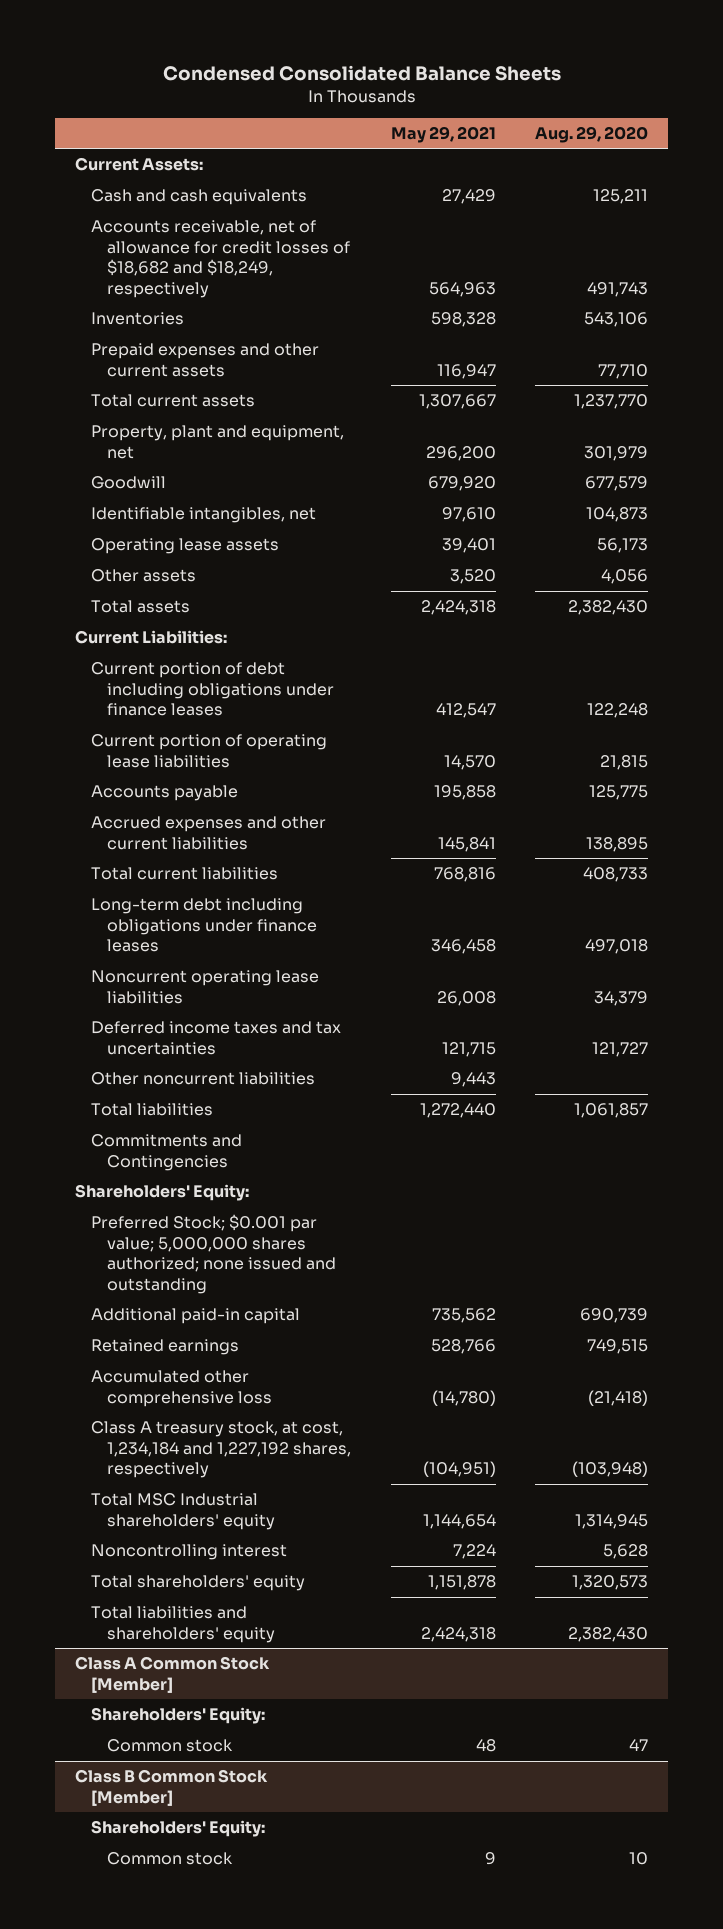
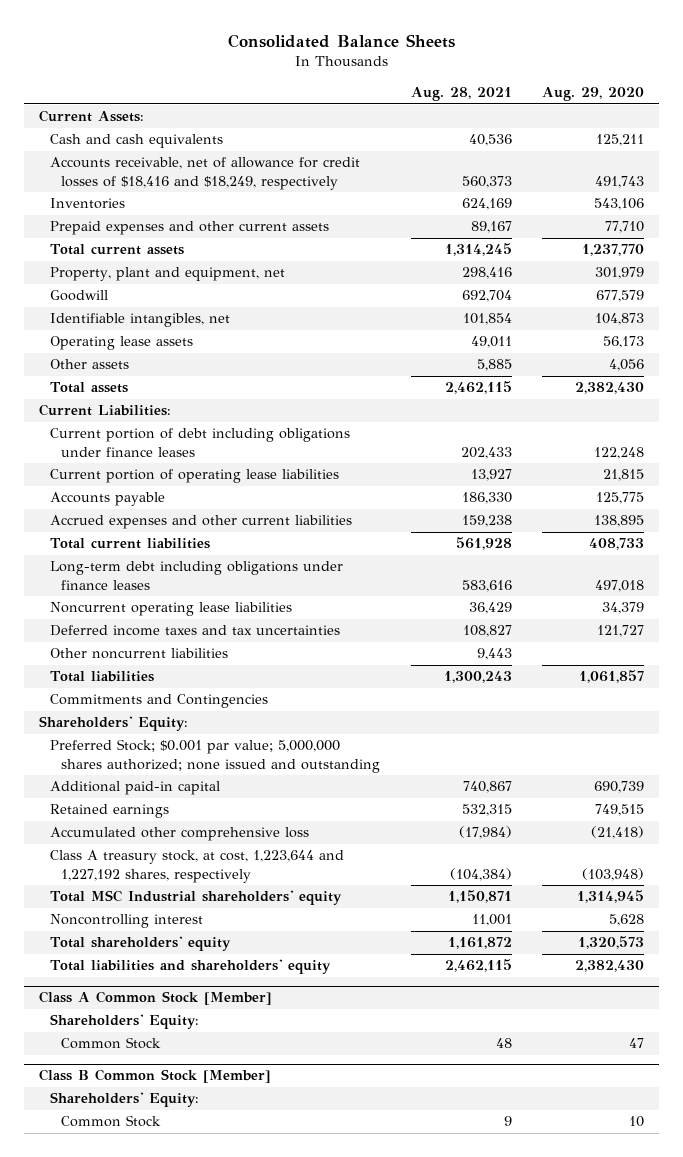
[162,65,561,82] Condensed Consolidated Balance Sheets -> [227,33,455,48] Consolidated Balance Sheets
[390,125,496,143] May 29, 2021 -> none
none -> [410,87,512,102] Aug. 28, 2021
[91,220,351,298] Accounts receivable, net of allowance for credit losses of $18,682 and $18,249, respectively -> [50,157,361,190] Accounts receivable, net of allowance for credit losses of $18,416 and $18,249, respectively
[91,1421,352,1479] Class A treasury stock, at cost, 1,234,184 and 1,227,192 shares, respectively -> [50,850,345,883] Class A treasury stock, at cost, 1,223,644 and 1,227,192 shares, respectively
[107,1739,234,1753] Common stock -> [61,1037,162,1050] Common Stock
[107,1852,234,1866] Common stock -> [61,1115,162,1128] Common Stock

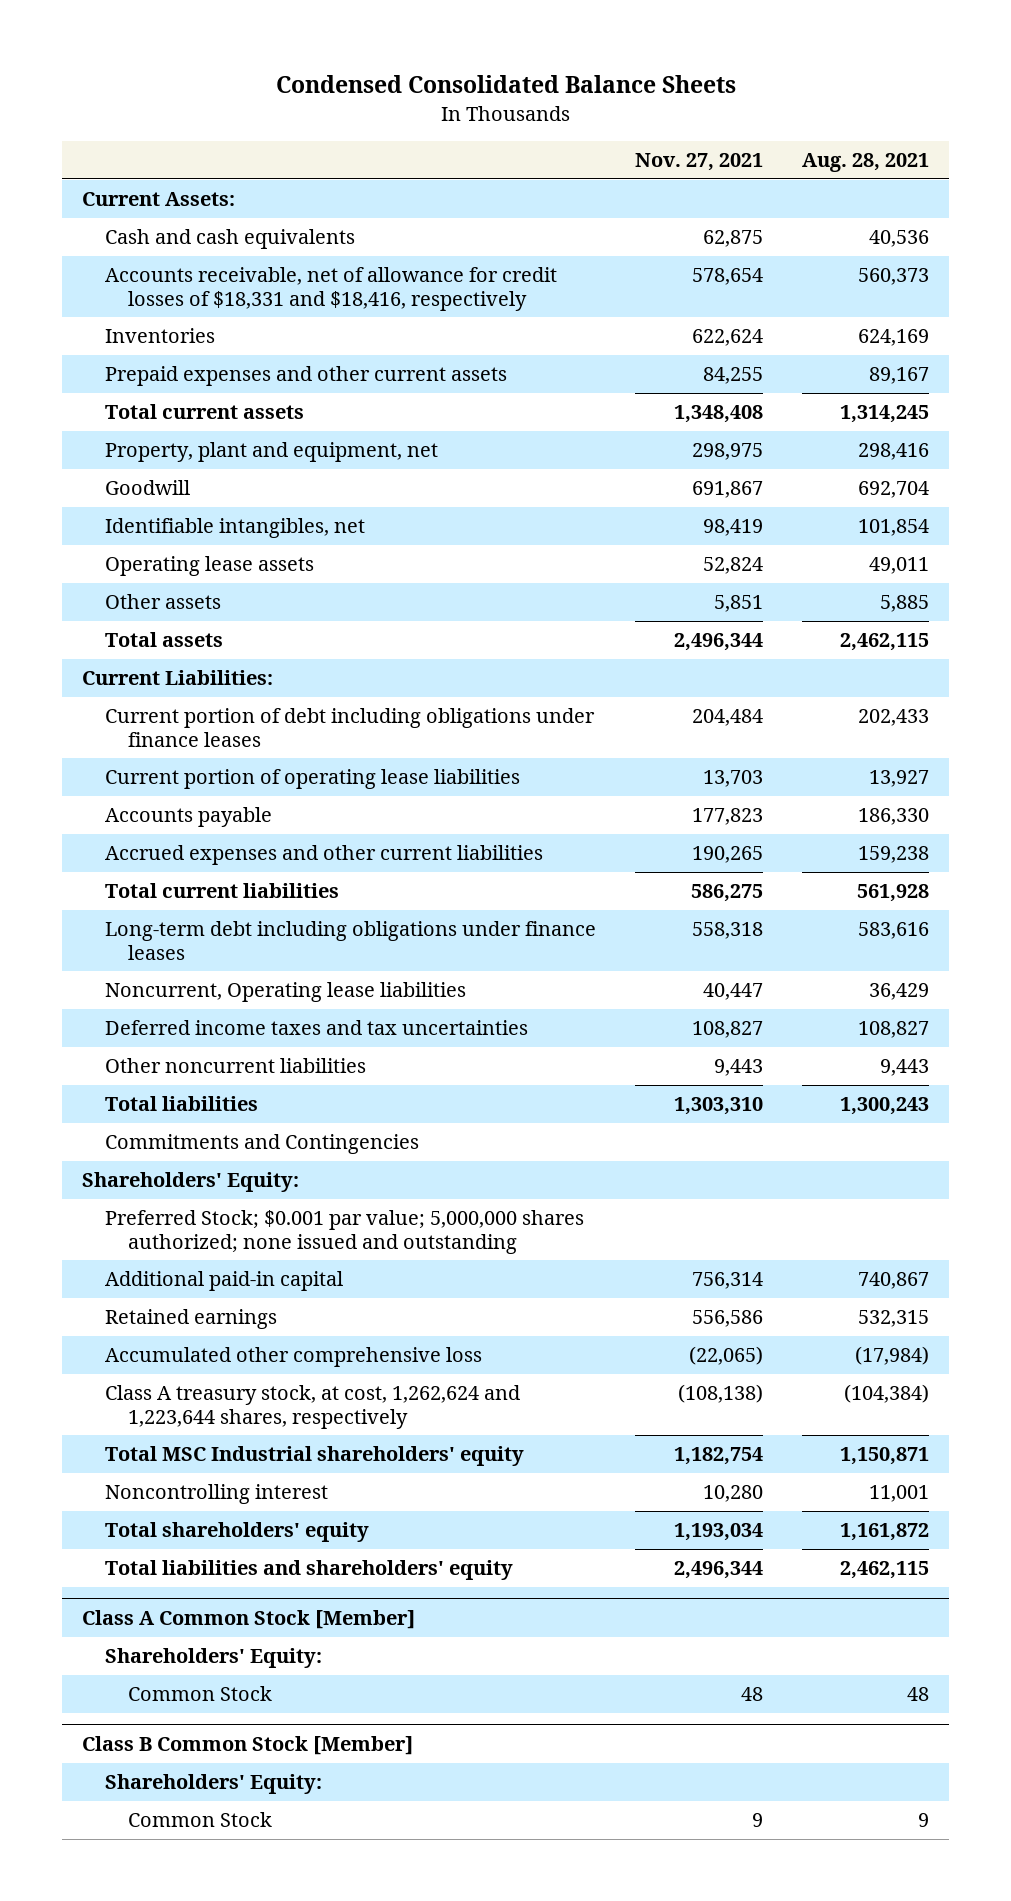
[227,33,455,48] Consolidated Balance Sheets -> [275,75,736,94] Condensed Consolidated Balance Sheets
[542,87,645,102] Aug. 29, 2020 -> none
none -> [635,152,764,171] Nov. 27, 2021
[50,157,361,190] Accounts receivable, net of allowance for credit losses of $18,416 and $18,249, respectively -> [104,267,557,311] Accounts receivable, net of allowance for credit losses of $18,331 and $18,416, respectively
[50,602,293,617] Noncurrent operating lease liabilities -> [104,982,466,1003] Noncurrent, Operating lease liabilities
[50,850,345,883] Class A treasury stock, at cost, 1,223,644 and 1,227,192 shares, respectively -> [104,1385,520,1429] Class A treasury stock, at cost, 1,262,624 and 1,223,644 shares, respectively

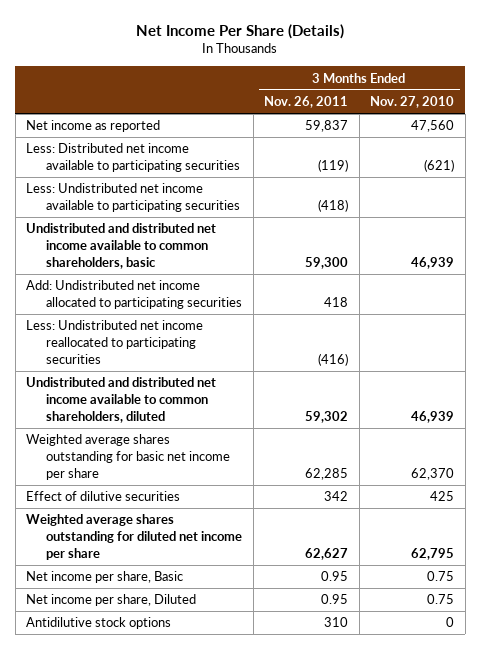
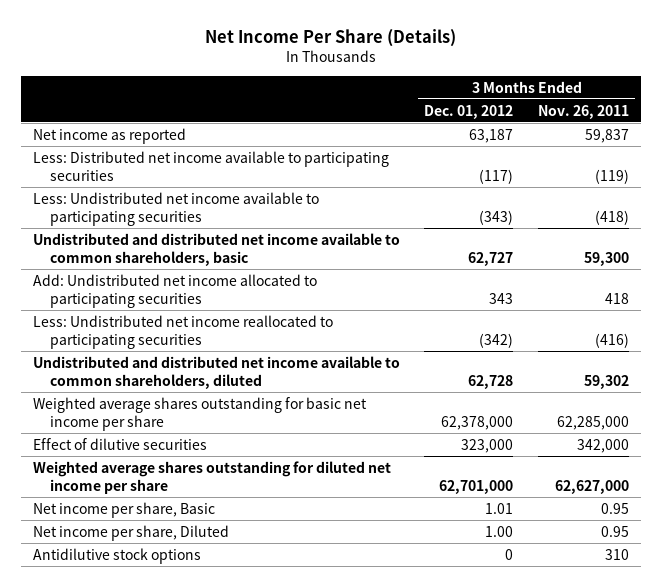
[370,96,455,109] Nov. 27, 2010 -> none
none -> [424,104,514,119] Dec. 01, 2012
[305,468,349,481] 62,285 -> [556,415,629,430] 62,285,000
[324,491,349,502] 342 -> [576,438,629,453] 342,000
[305,548,349,561] 62,627 -> [554,479,629,494] 62,627,000

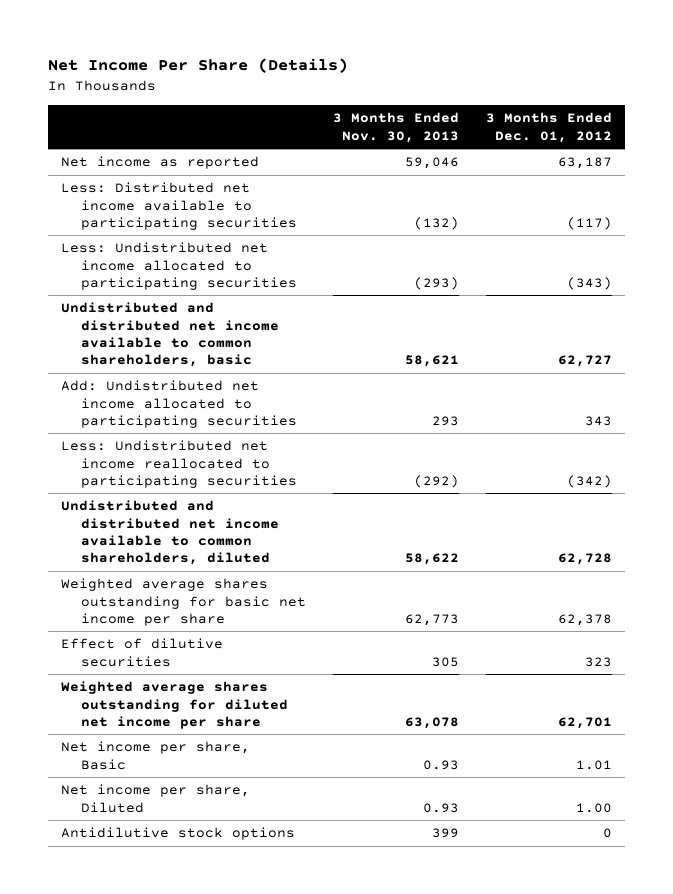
[537,104,629,119] Nov. 26, 2011 -> none
none -> [332,112,459,143] 3 Months Ended Nov. 30, 2013
[32,191,319,226] Less: Undistributed net income available to participating securities -> [60,242,298,290] Less: Undistributed net income allocated to participating securities
[441,415,514,430] 62,378,000 -> [557,613,612,626] 62,378
[461,438,514,453] 323,000 -> [584,656,612,667] 323
[439,479,514,494] 62,701,000 -> [557,716,612,729] 62,701

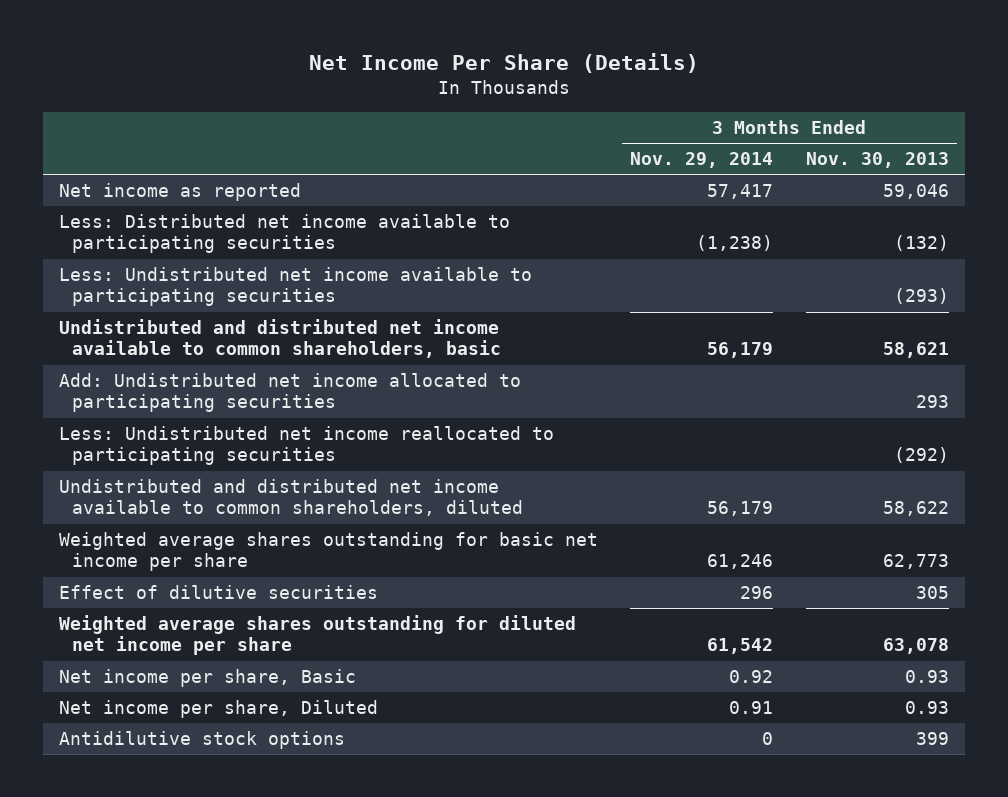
[485,112,612,143] 3 Months Ended Dec. 01, 2012 -> none
none -> [630,152,774,169] Nov. 29, 2014
[60,242,298,290] Less: Undistributed net income allocated to participating securities -> [59,267,533,307] Less: Undistributed net income available to participating securities

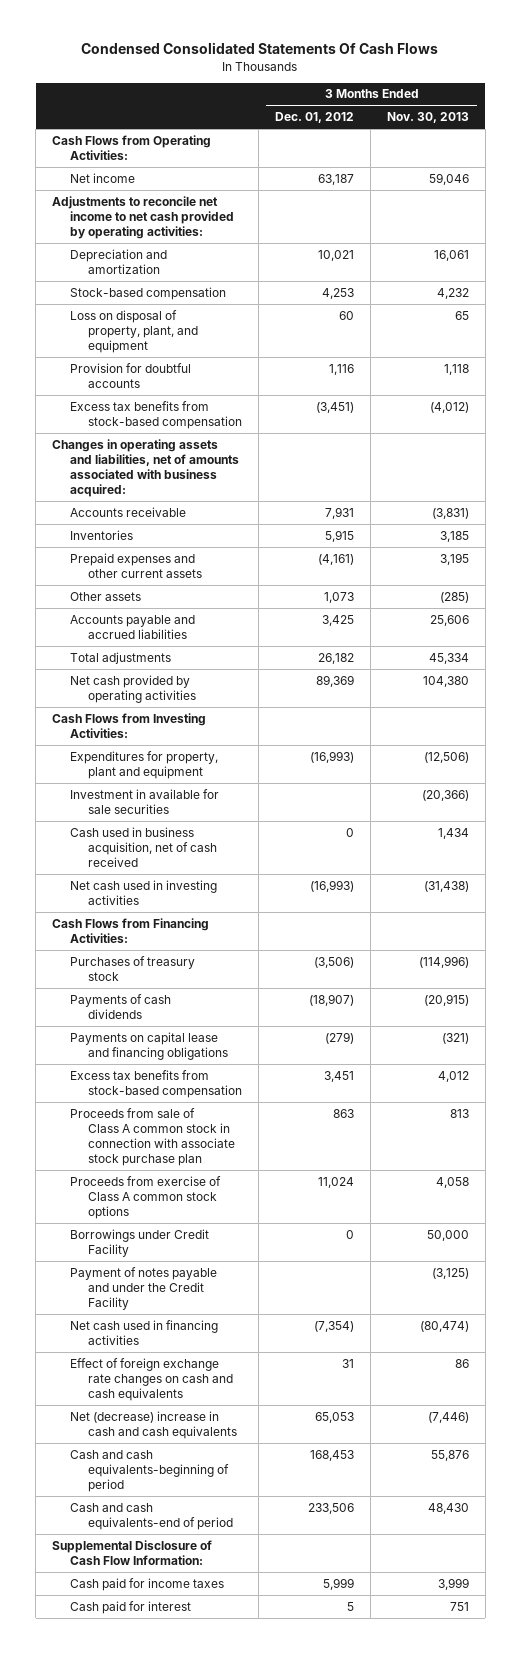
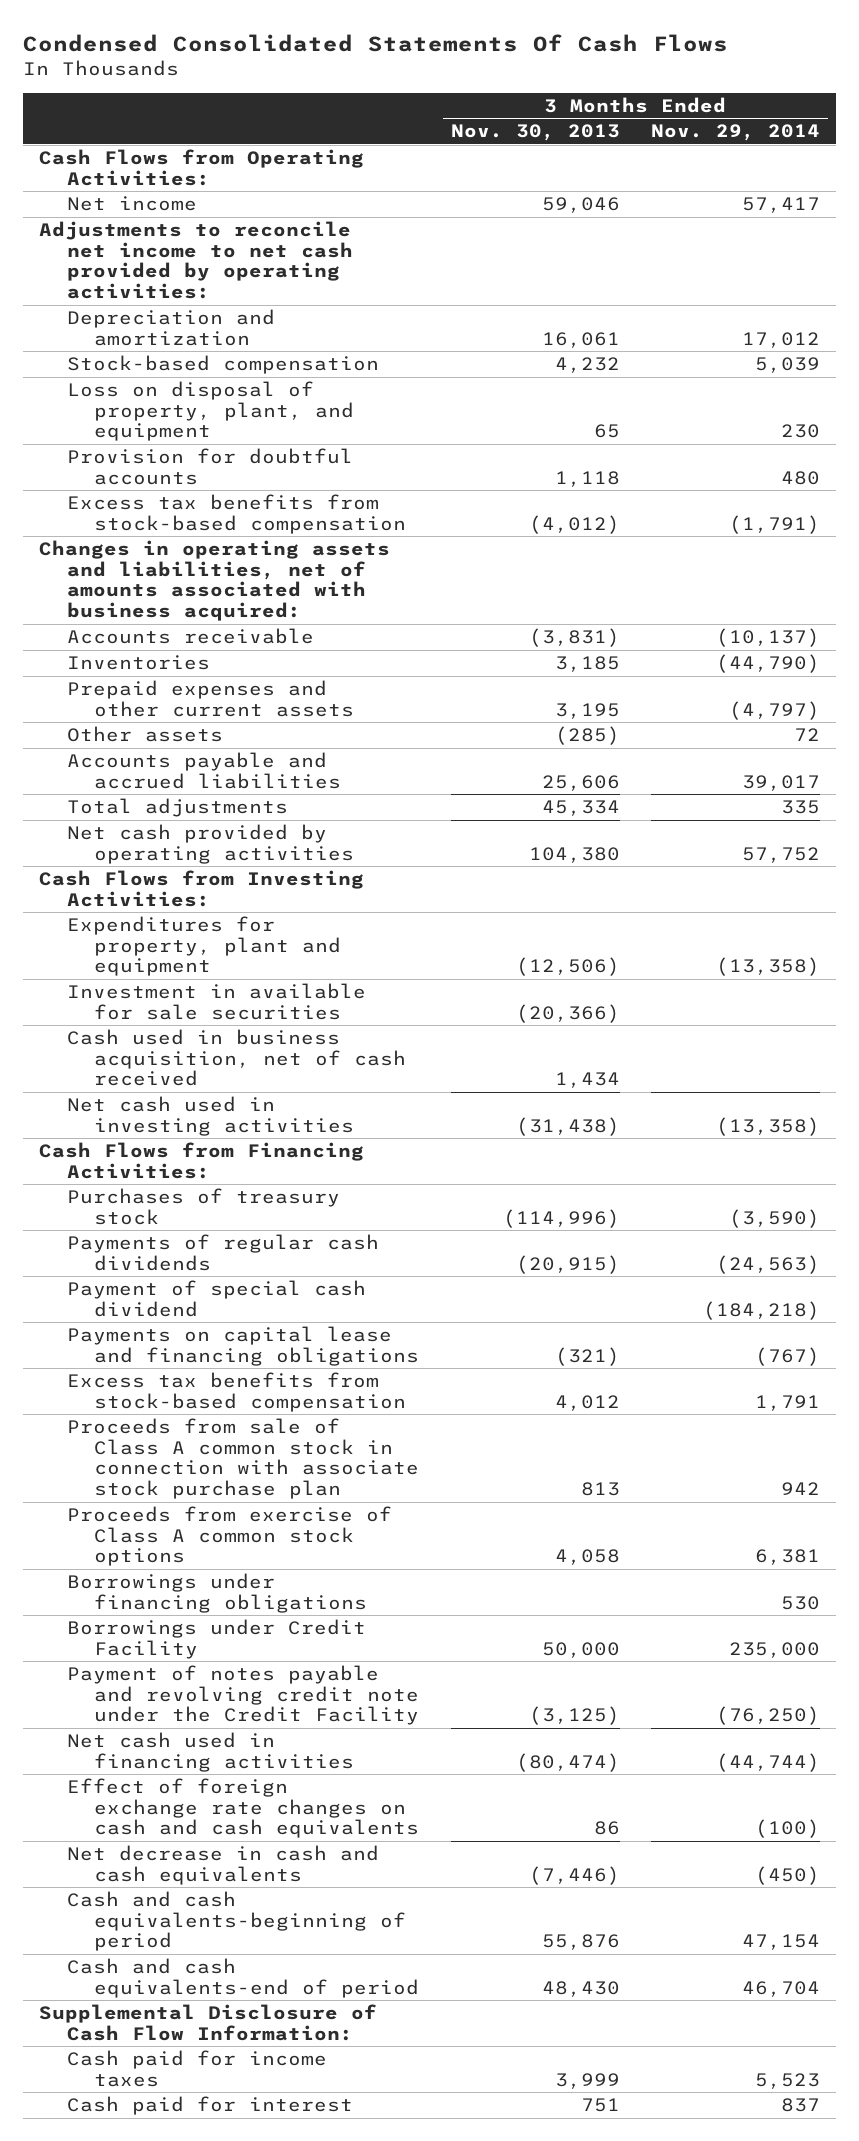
[274,112,354,124] Dec. 01, 2012 -> none
none -> [651,124,821,142] Nov. 29, 2014
[69,993,171,1019] Payments of cash dividends -> [66,1234,379,1271] Payments of regular cash dividends
none -> [66,1280,366,1317] Payment of special cash dividend
none -> [66,1573,368,1613] Borrowings under financing obligations
[69,1266,217,1310] Payment of notes payable and under the Credit Facility -> [66,1665,420,1726] Payment of notes payable and revolving credit note under the Credit Facility
[69,1410,237,1439] Net (decrease) increase in cash and cash equivalents -> [66,1845,379,1885] Net decrease in cash and cash equivalents

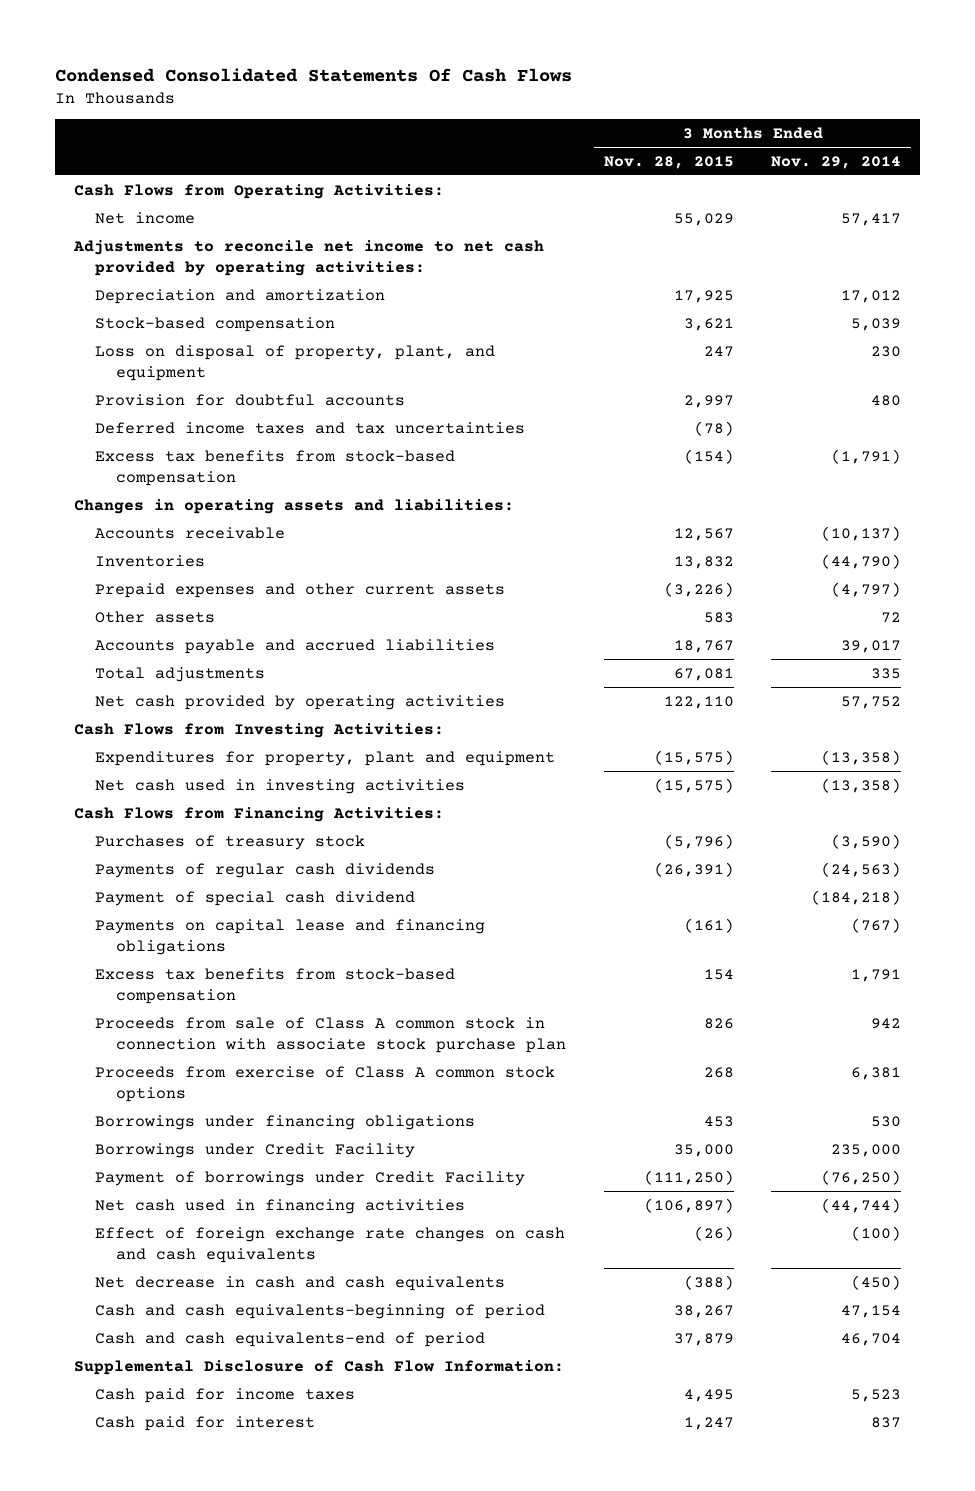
[450,124,620,142] Nov. 30, 2013 -> none
none -> [603,155,734,169] Nov. 28, 2015
none -> [95,421,526,434] Deferred income taxes and tax uncertainties
[38,540,390,622] Changes in operating assets and liabilities, net of amounts associated with business acquired: -> [73,498,514,514] Changes in operating assets and liabilities:
[66,983,366,1020] Investment in available for sale securities -> none
[66,1029,407,1087] Cash used in business acquisition, net of cash received -> none
[66,1665,420,1726] Payment of notes payable and revolving credit note under the Credit Facility -> [95,1170,526,1186] Payment of borrowings under Credit Facility

